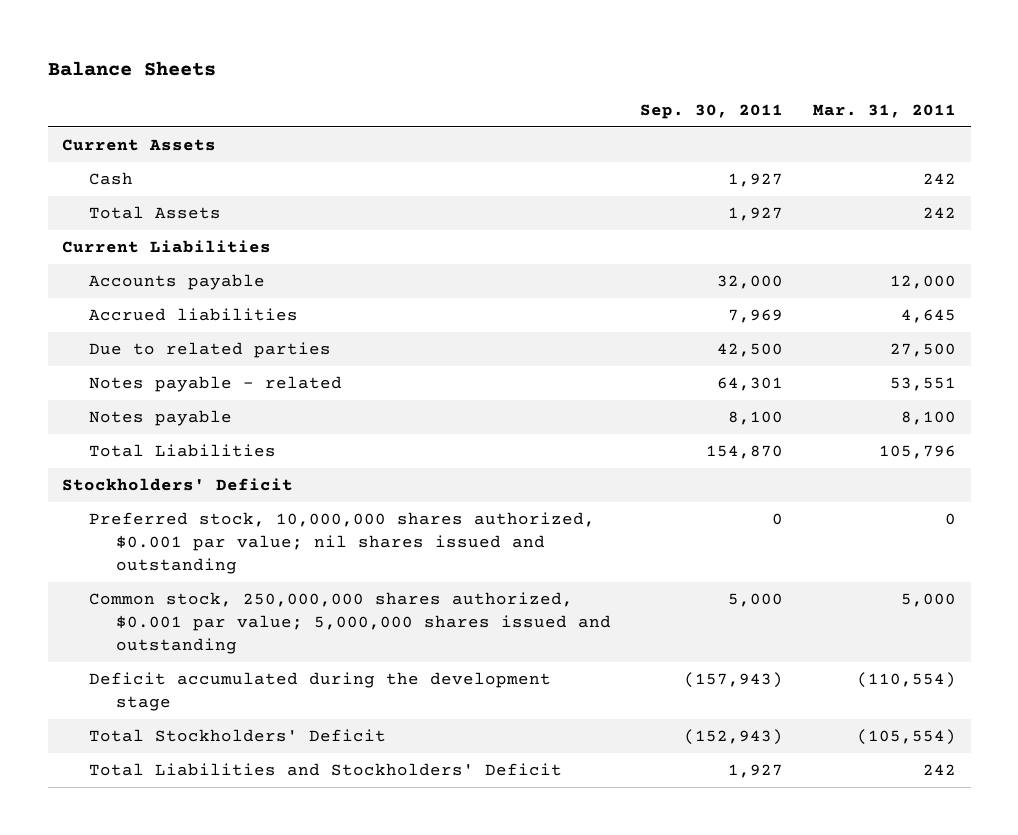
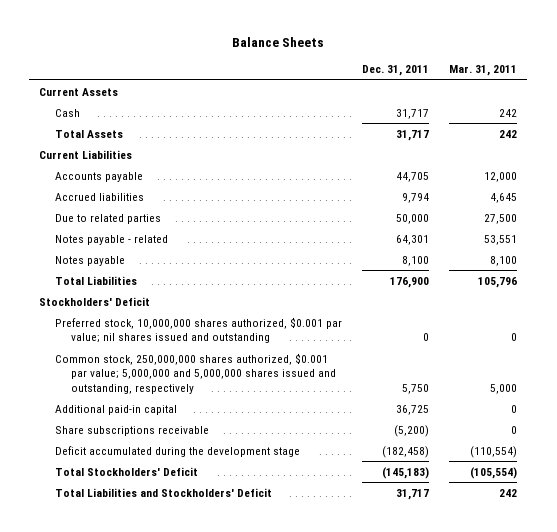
[640,103,784,119] Sep. 30, 2011 -> none
none -> [362,65,430,77] Dec. 31, 2011
[89,592,611,654] Common stock, 250,000,000 shares authorized, $0.001 par value; 5,000,000 shares issued and outstanding -> [55,352,337,395] Common stock, 250,000,000 shares authorized, $0.001 par value; 5,000,000 and 5,000,000 shares issued and outstanding, respectively
none -> [55,404,178,415] Additional paid-in capital
none -> [55,425,210,436] Share subscriptions receivable

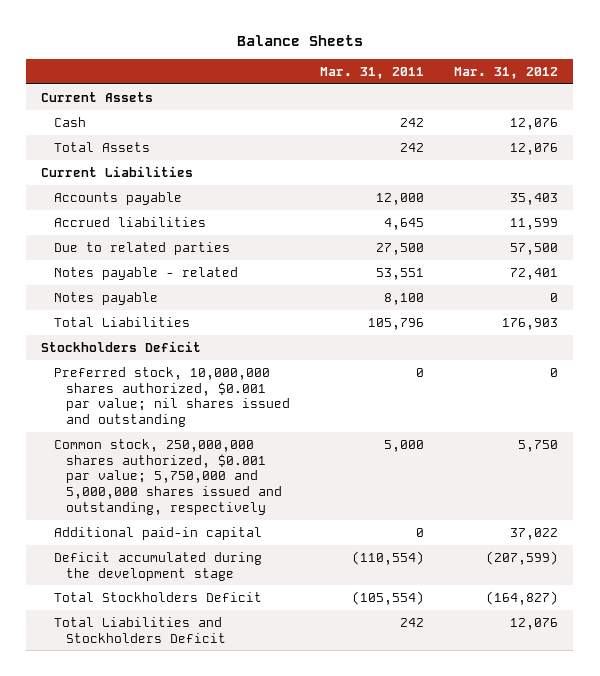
[362,65,430,77] Dec. 31, 2011 -> none
none -> [454,66,559,79] Mar. 31, 2012
[39,296,151,306] Stockholders' Deficit -> [41,340,202,352] Stockholders Deficit
[55,352,337,395] Common stock, 250,000,000 shares authorized, $0.001 par value; 5,000,000 and 5,000,000 shares issued and outstanding, respectively -> [53,438,283,515] Common stock, 250,000,000 shares authorized, $0.001 par value; 5,750,000 and 5,000,000 shares issued and outstanding, respectively
[55,425,210,436] Share subscriptions receivable -> none
[55,466,199,476] Total Stockholders' Deficit -> [53,591,262,602] Total Stockholders Deficit
[55,487,273,497] Total Liabilities and Stockholders' Deficit -> [53,616,227,643] Total Liabilities and Stockholders Deficit

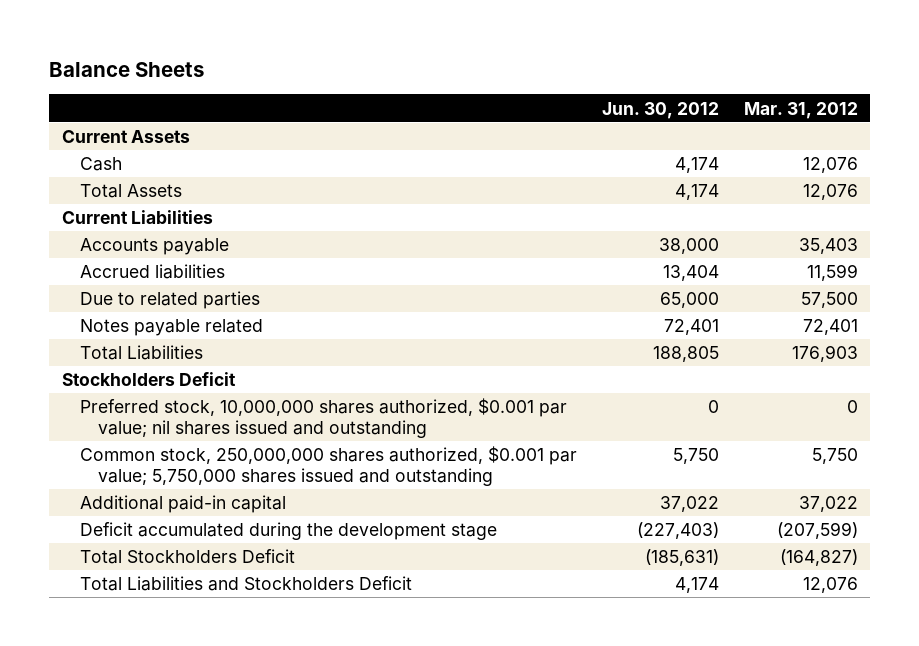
[320,66,425,79] Mar. 31, 2011 -> none
none -> [601,101,719,119] Jun. 30, 2012
[53,291,158,305] Notes payable -> none
[53,266,238,280] Notes payable - related -> [79,319,263,337] Notes payable related
[53,438,283,515] Common stock, 250,000,000 shares authorized, $0.001 par value; 5,750,000 and 5,000,000 shares issued and outstanding, respectively -> [79,446,577,486] Common stock, 250,000,000 shares authorized, $0.001 par value; 5,750,000 shares issued and outstanding

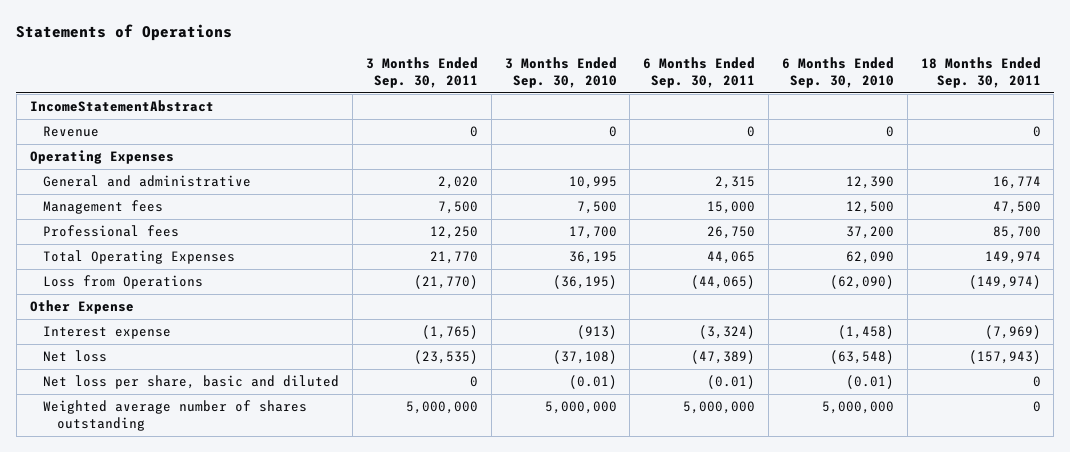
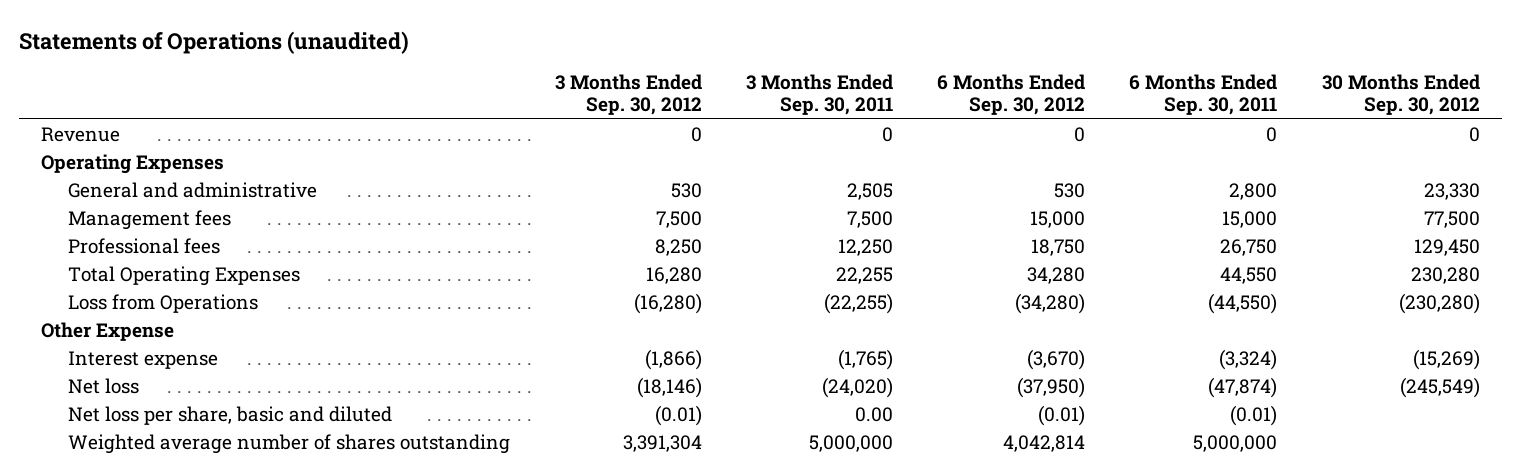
[16,24,233,42] Statements of Operations -> [19,30,410,54] Statements of Operations (unaudited)
[504,57,617,89] 3 Months Ended Sep. 30, 2010 -> none
[781,57,894,89] 6 Months Ended Sep. 30, 2010 -> none
[920,57,1041,89] 18 Months Ended Sep. 30, 2011 -> none
none -> [554,74,702,116] 3 Months Ended Sep. 30, 2012
none -> [937,74,1086,116] 6 Months Ended Sep. 30, 2012
none -> [1321,74,1480,116] 30 Months Ended Sep. 30, 2012
[29,100,214,113] IncomeStatementAbstract -> none
[437,176,478,190] 2,020 -> [846,183,893,201] 2,505
[715,176,756,190] 2,315 -> [1229,183,1278,201] 2,800
[429,251,478,265] 21,770 -> [835,267,893,285] 22,255
[707,251,756,265] 44,065 -> [1220,267,1278,285] 44,550
[413,275,478,290] (21,770) -> [823,293,893,315] (22,255)
[691,275,756,290] (44,065) -> [1208,293,1278,315] (44,550)
[413,350,478,365] (23,535) -> [821,377,893,399] (24,020)
[691,350,756,365] (47,389) -> [1208,377,1278,399] (47,874)
[469,376,478,388] 0 -> [854,407,893,423] 0.00

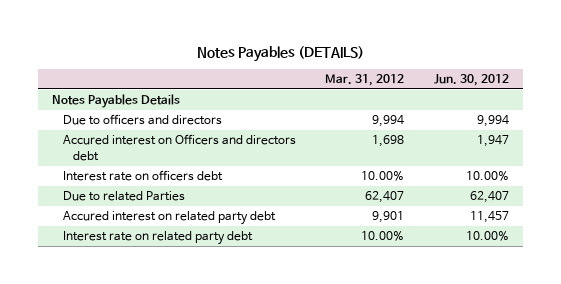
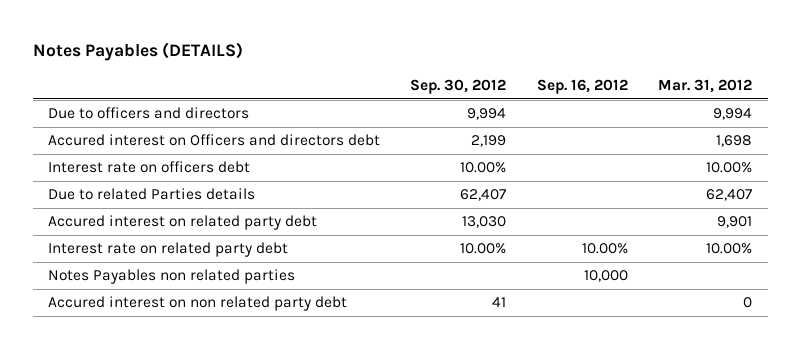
[433,74,509,87] Jun. 30, 2012 -> none
none -> [410,78,507,94] Sep. 30, 2012
none -> [536,78,628,94] Sep. 16, 2012
[52,94,181,109] Notes Payables Details -> none
[62,191,185,202] Due to related Parties -> [47,188,255,201] Due to related Parties details
none -> [47,269,295,285] Notes Payables non related parties
none -> [47,296,347,312] Accured interest on non related party debt

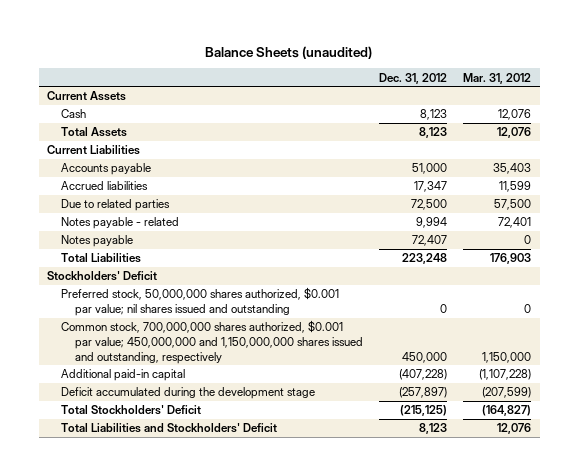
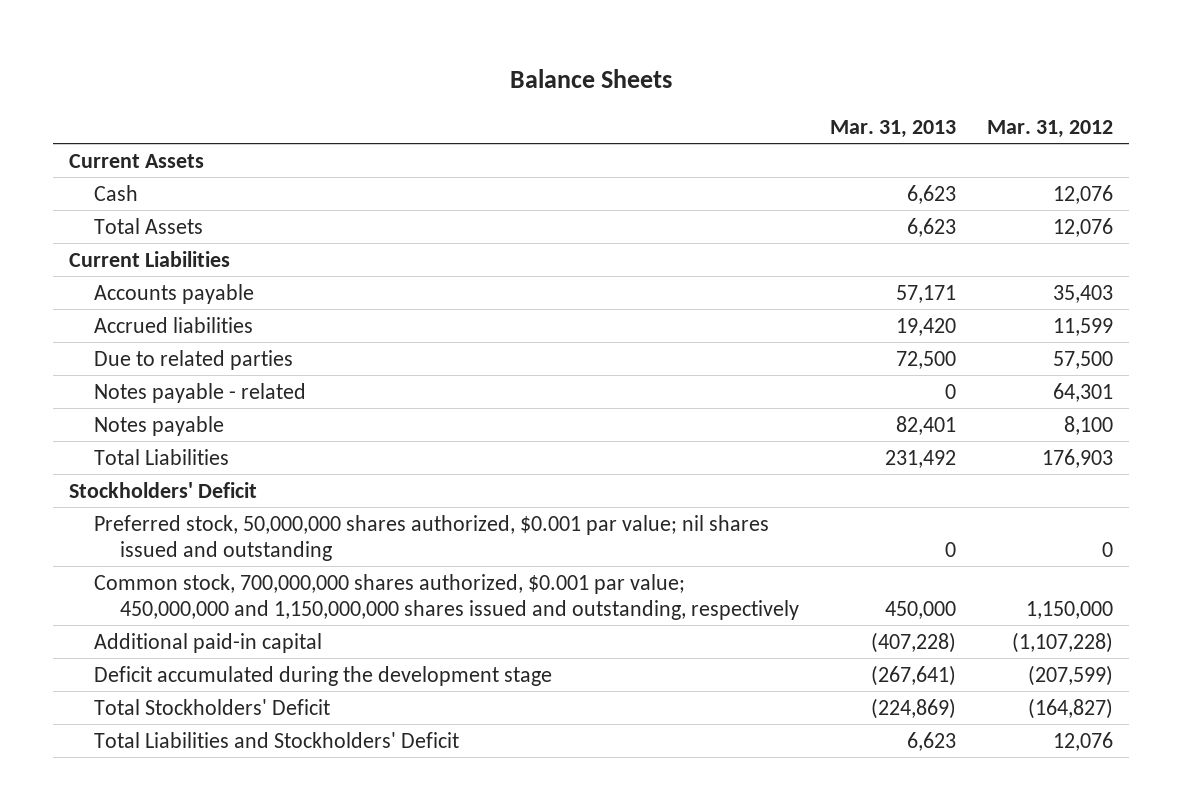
[205,45,373,59] Balance Sheets (unaudited) -> [510,68,673,88] Balance Sheets
[379,72,448,84] Dec. 31, 2012 -> none
none -> [829,119,956,138] Mar. 31, 2013
[498,217,532,229] 72,401 -> [1053,382,1114,402] 64,301
[524,235,532,245] 0 -> [1064,415,1114,435] 8,100

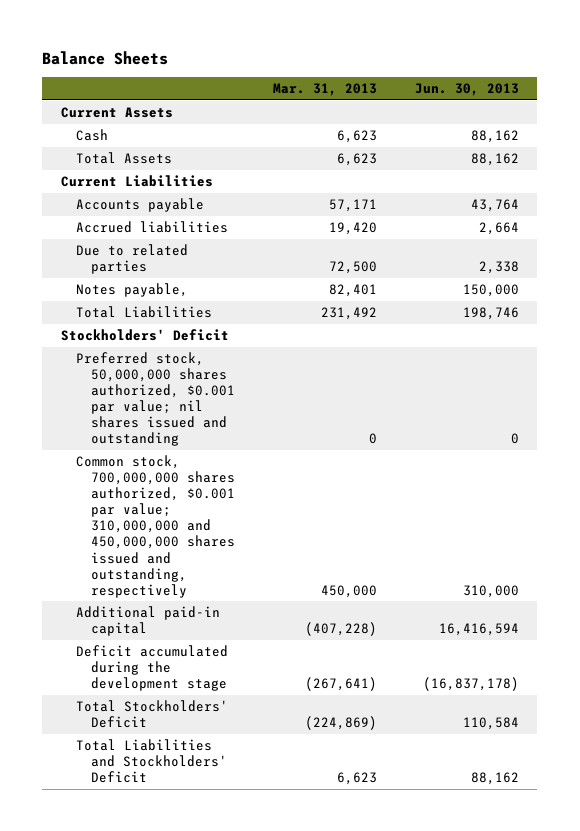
[987,119,1114,138] Mar. 31, 2012 -> none
none -> [414,83,519,97] Jun. 30, 2013
[94,382,307,403] Notes payable - related -> none
[94,415,225,436] Notes payable -> [76,283,189,298] Notes payable,
[94,573,799,620] Common stock, 700,000,000 shares authorized, $0.001 par value; 450,000,000 and 1,150,000,000 shares issued and outstanding, respectively -> [76,455,235,598] Common stock, 700,000,000 shares authorized, $0.001 par value; 310,000,000 and 450,000,000 shares issued and outstanding, respectively

